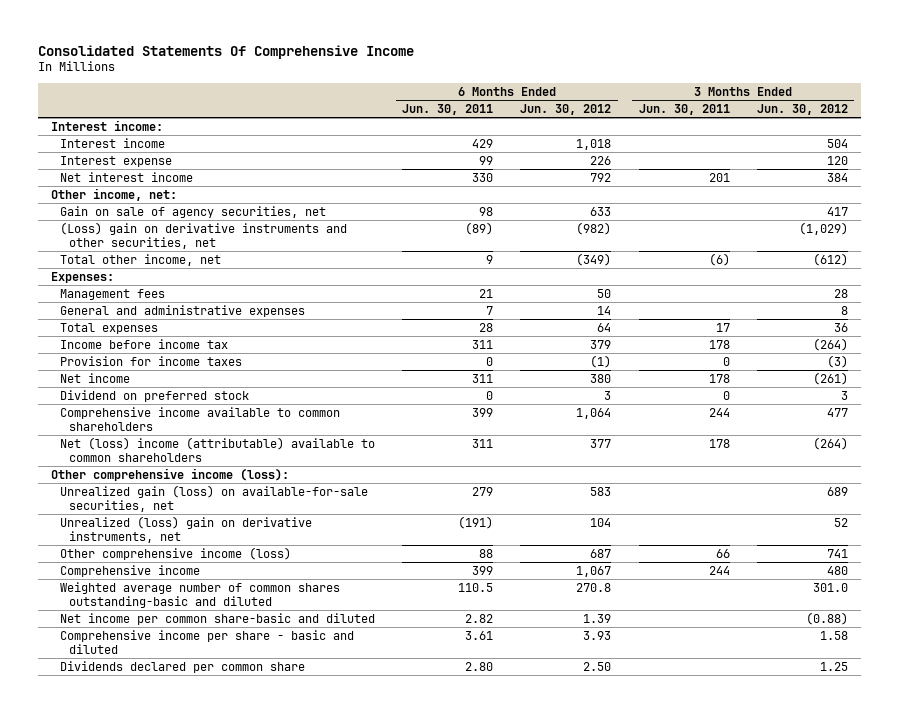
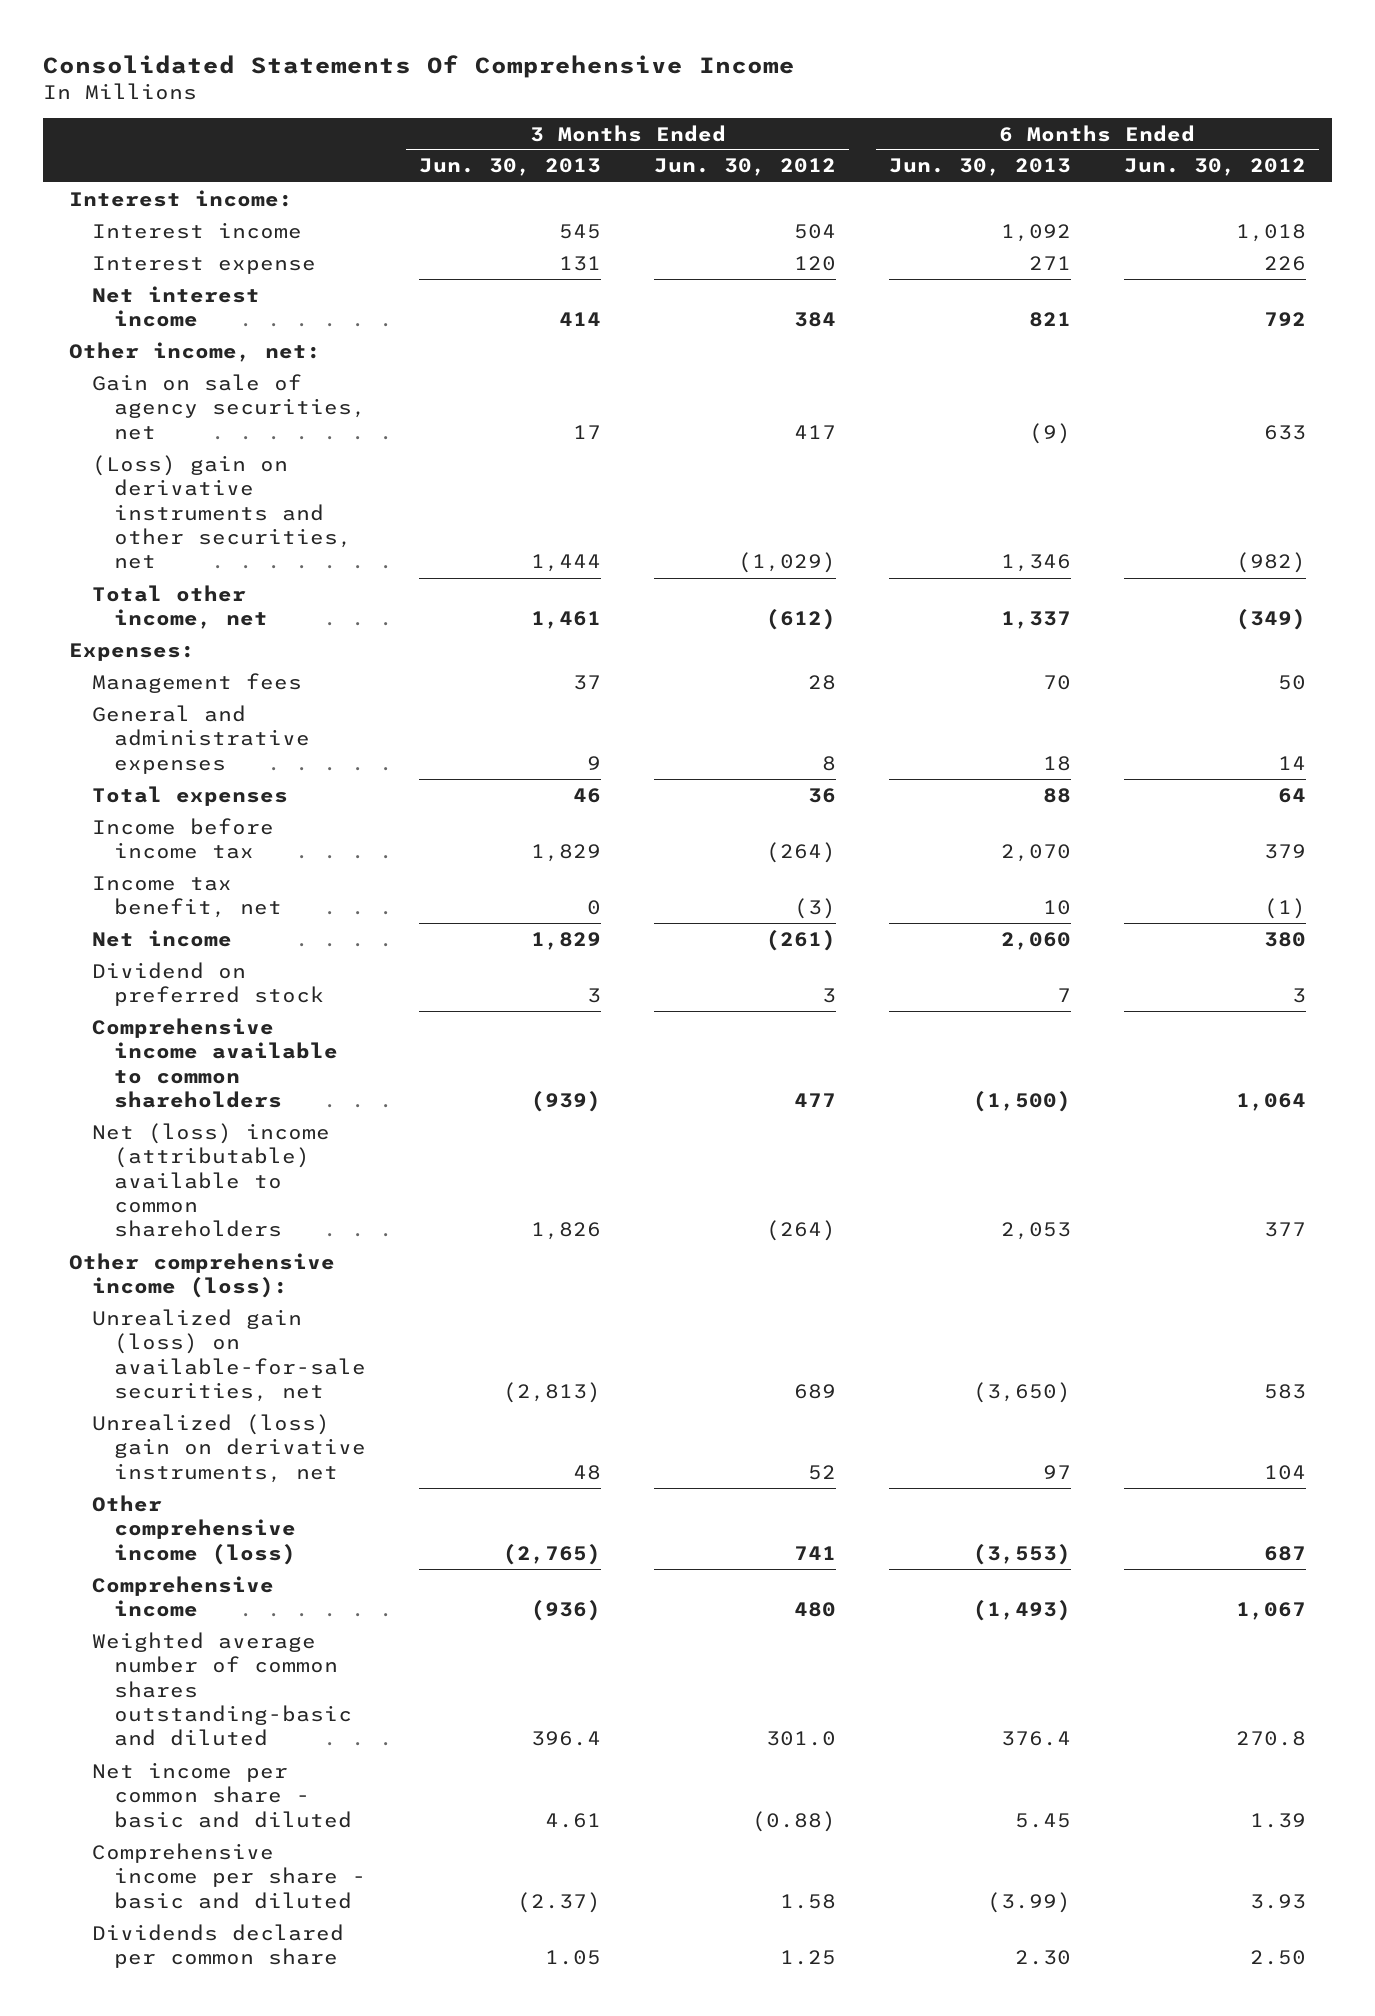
[402,103,494,115] Jun. 30, 2011 -> none
[638,103,730,115] Jun. 30, 2011 -> none
none -> [419,158,602,177] Jun. 30, 2013
none -> [888,158,1071,177] Jun. 30, 2013
[60,355,243,366] Provision for income taxes -> [91,875,283,919] Income tax benefit, net
[60,612,376,625] Net income per common share-basic and diluted -> [91,1761,353,1828] Net income per common share - basic and diluted

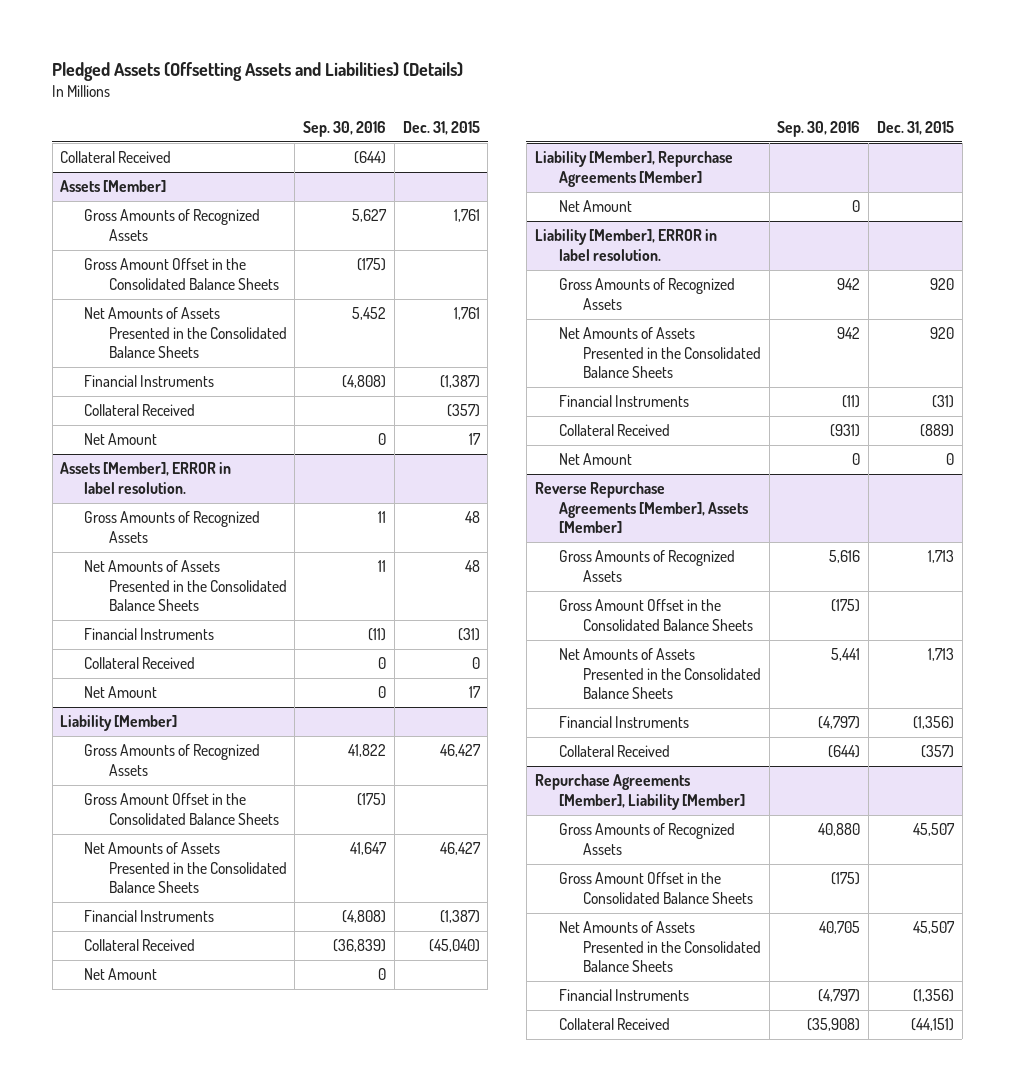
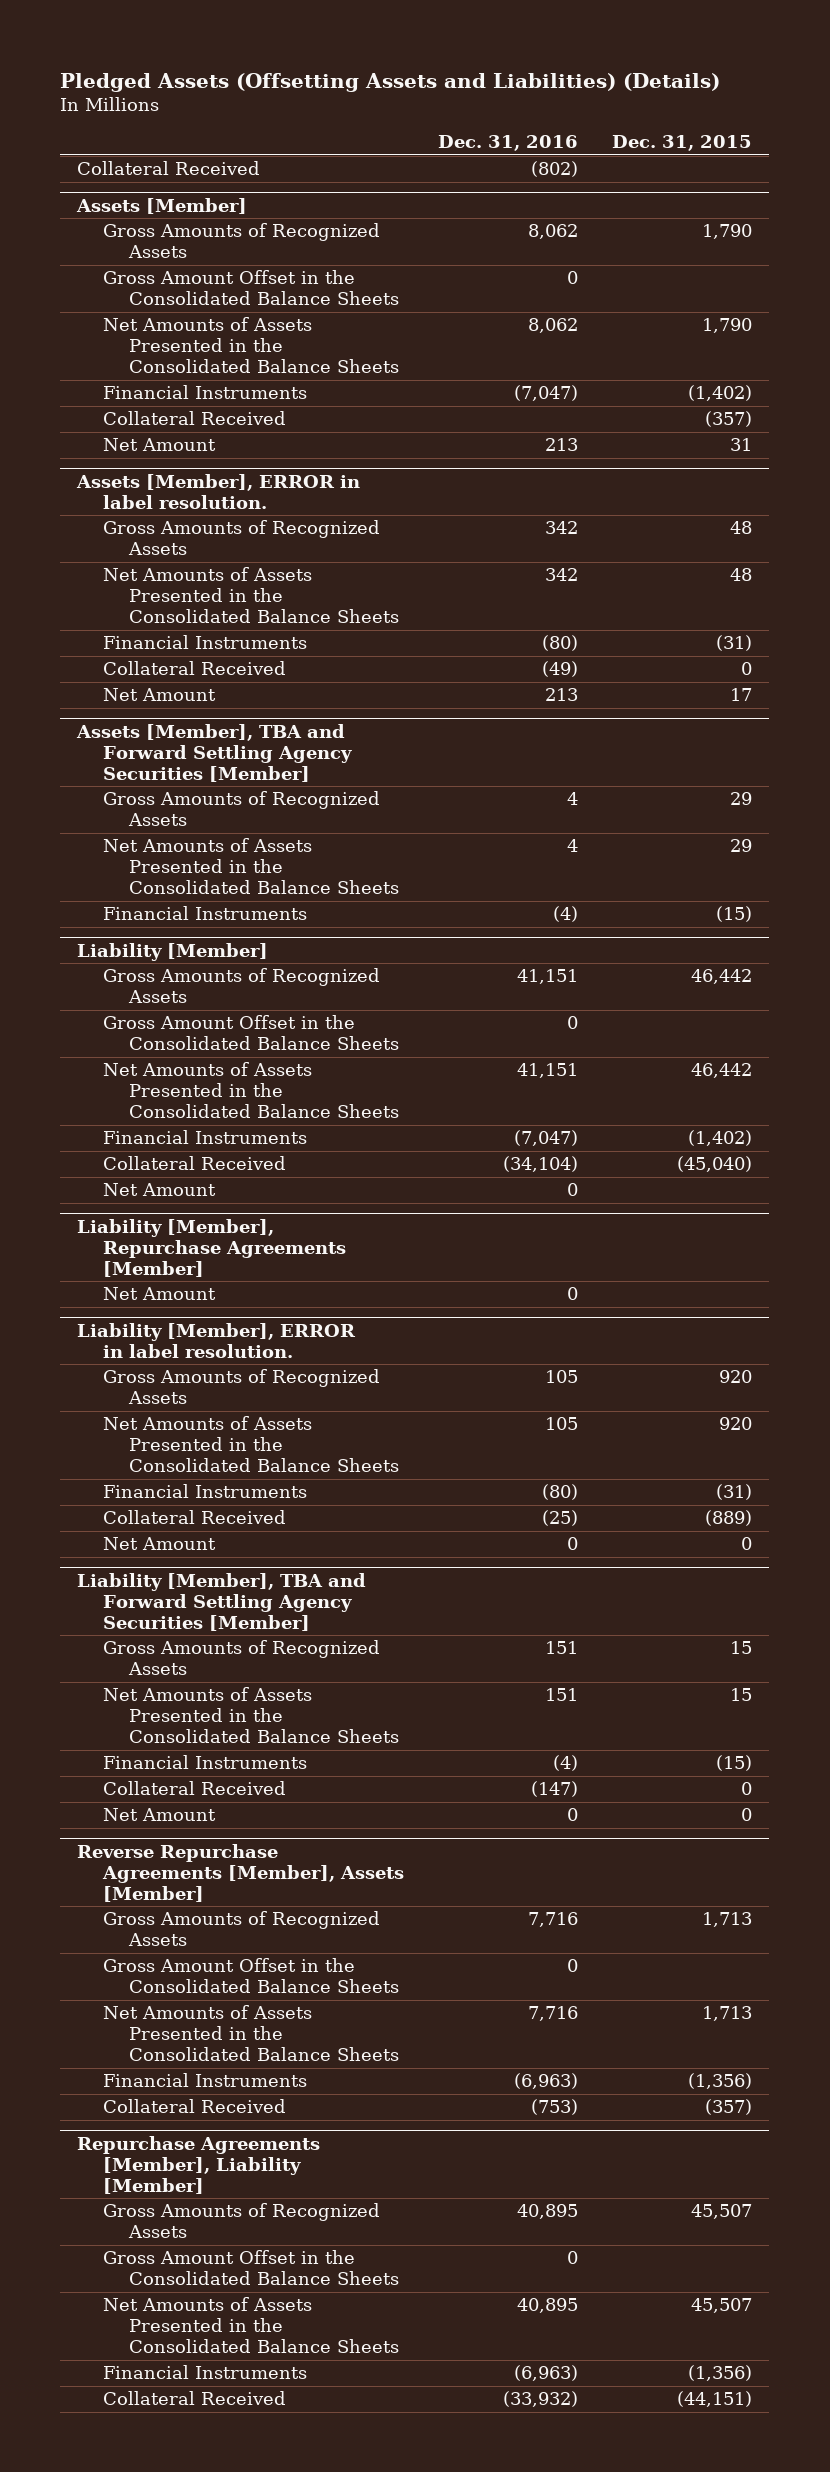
[303,120,387,137] Sep. 30, 2016 -> none
none -> [438,135,579,152] Dec. 31, 2016
[453,209,480,223] 1,761 -> [702,224,753,240] 1,790
[453,307,480,321] 1,761 -> [702,318,753,334] 1,790
[439,375,480,389] (1,387) -> [688,385,753,402] (1,402)
[468,433,481,446] 17 -> [730,438,753,452] 31
none -> [76,723,352,782] Assets [Member], TBA and Forward Settling Agency Securities [Member]
none -> [102,791,380,827] Gross Amounts of Recognized Assets
none -> [102,838,399,895] Net Amounts of Assets Presented in the Consolidated Balance Sheets
none -> [102,906,307,921] Financial Instruments
[439,744,481,758] 46,427 -> [691,969,753,985] 46,442
[439,842,481,856] 46,427 -> [691,1063,753,1079] 46,442
[439,910,480,924] (1,387) -> [688,1130,753,1147] (1,402)
none -> [77,1572,367,1631] Liability [Member], TBA and Forward Settling Agency Securities [Member]
none -> [102,1640,380,1676] Gross Amounts of Recognized Assets
none -> [102,1687,399,1744] Net Amounts of Assets Presented in the Consolidated Balance Sheets
none -> [102,1755,307,1770] Financial Instruments
none -> [102,1781,286,1796] Collateral Received
none -> [102,1808,216,1822] Net Amount

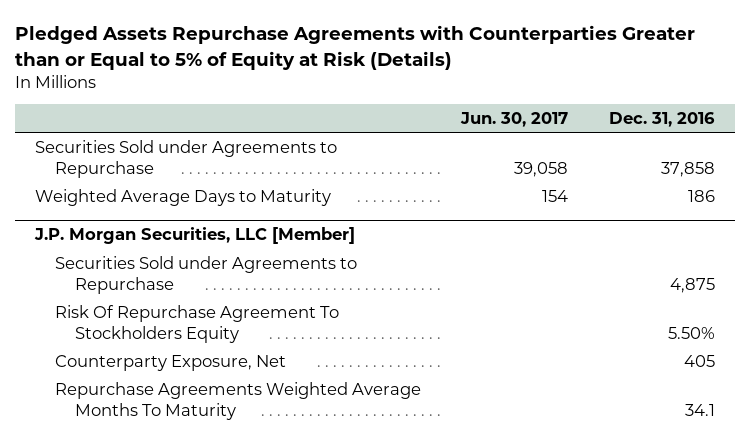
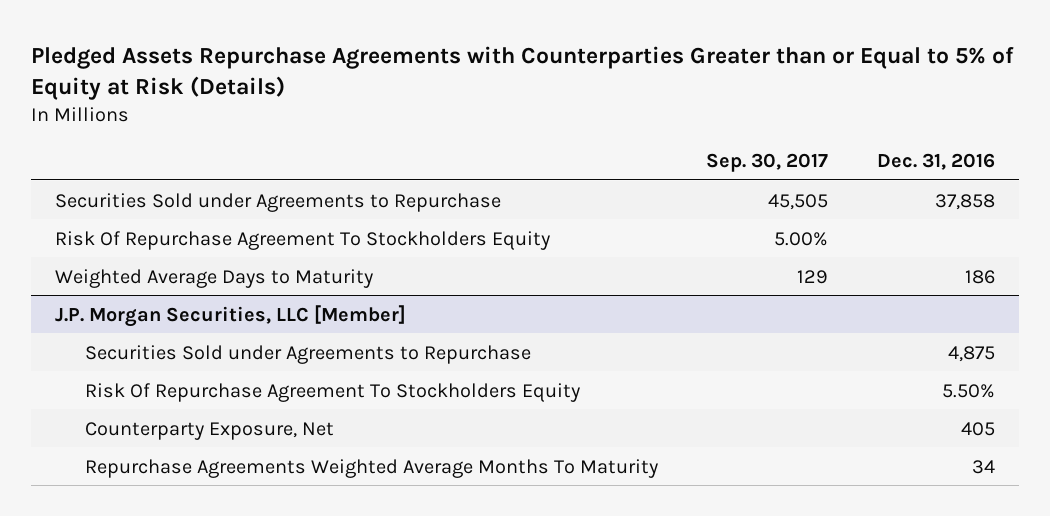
[460,111,569,127] Jun. 30, 2017 -> none
none -> [706,152,829,172] Sep. 30, 2017
none -> [55,230,551,250] Risk Of Repurchase Agreement To Stockholders Equity
[684,403,715,416] 34.1 -> [971,459,995,474] 34

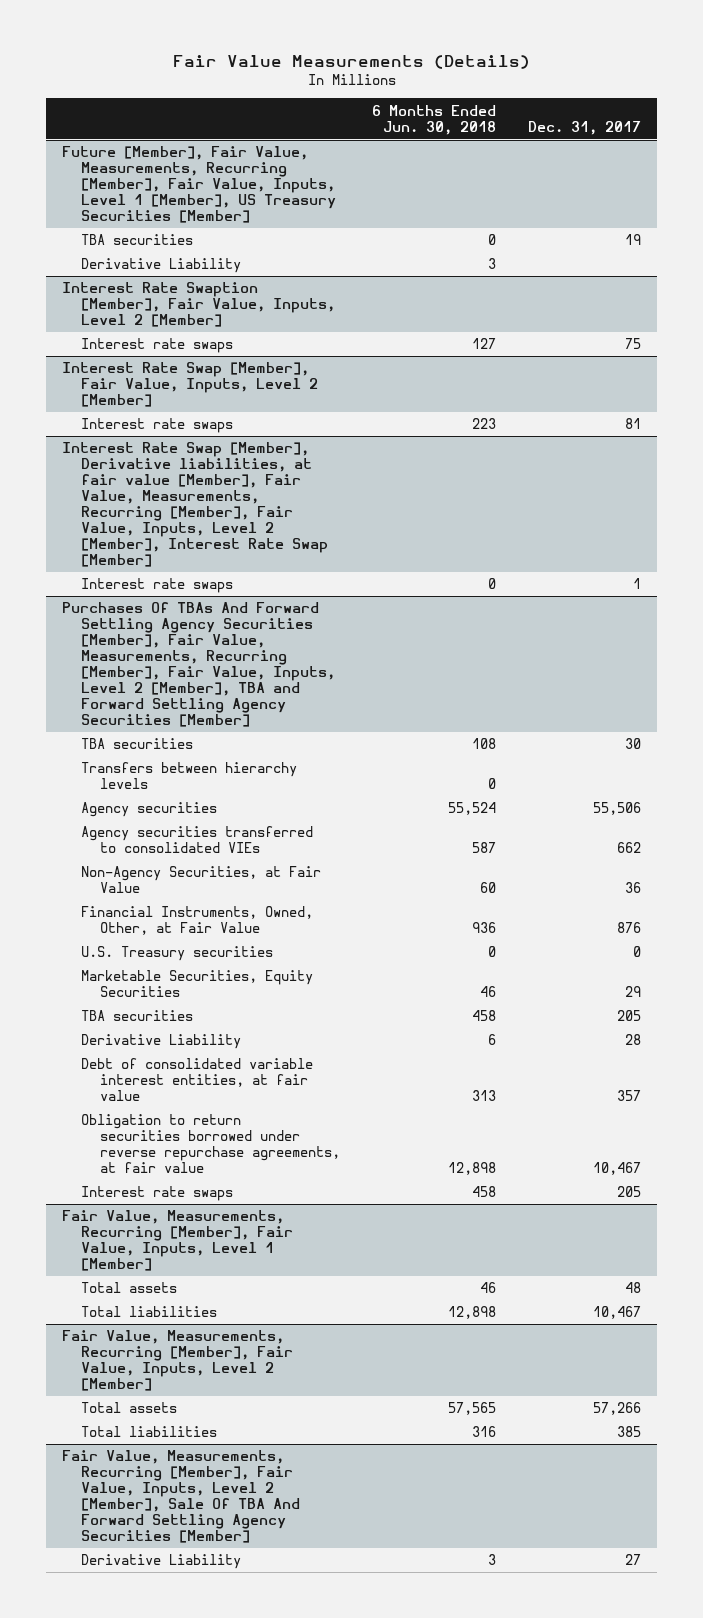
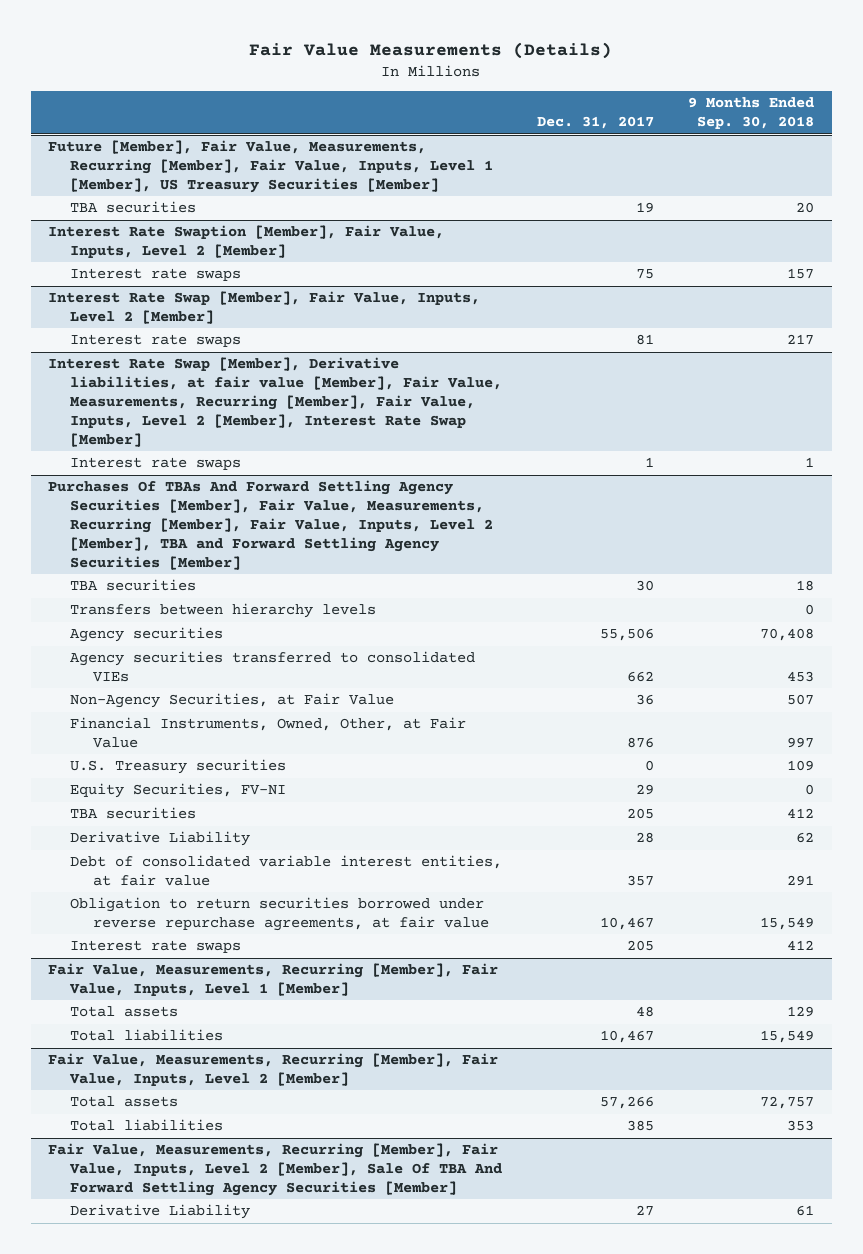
[372,104,497,135] 6 Months Ended Jun. 30, 2018 -> none
none -> [688,97,815,130] 9 Months Ended Sep. 30, 2018
[81,258,242,274] Derivative Liability -> none
[81,970,314,998] Marketable Securities, Equity Securities -> none
none -> [70,783,287,799] Equity Securities, FV-NI

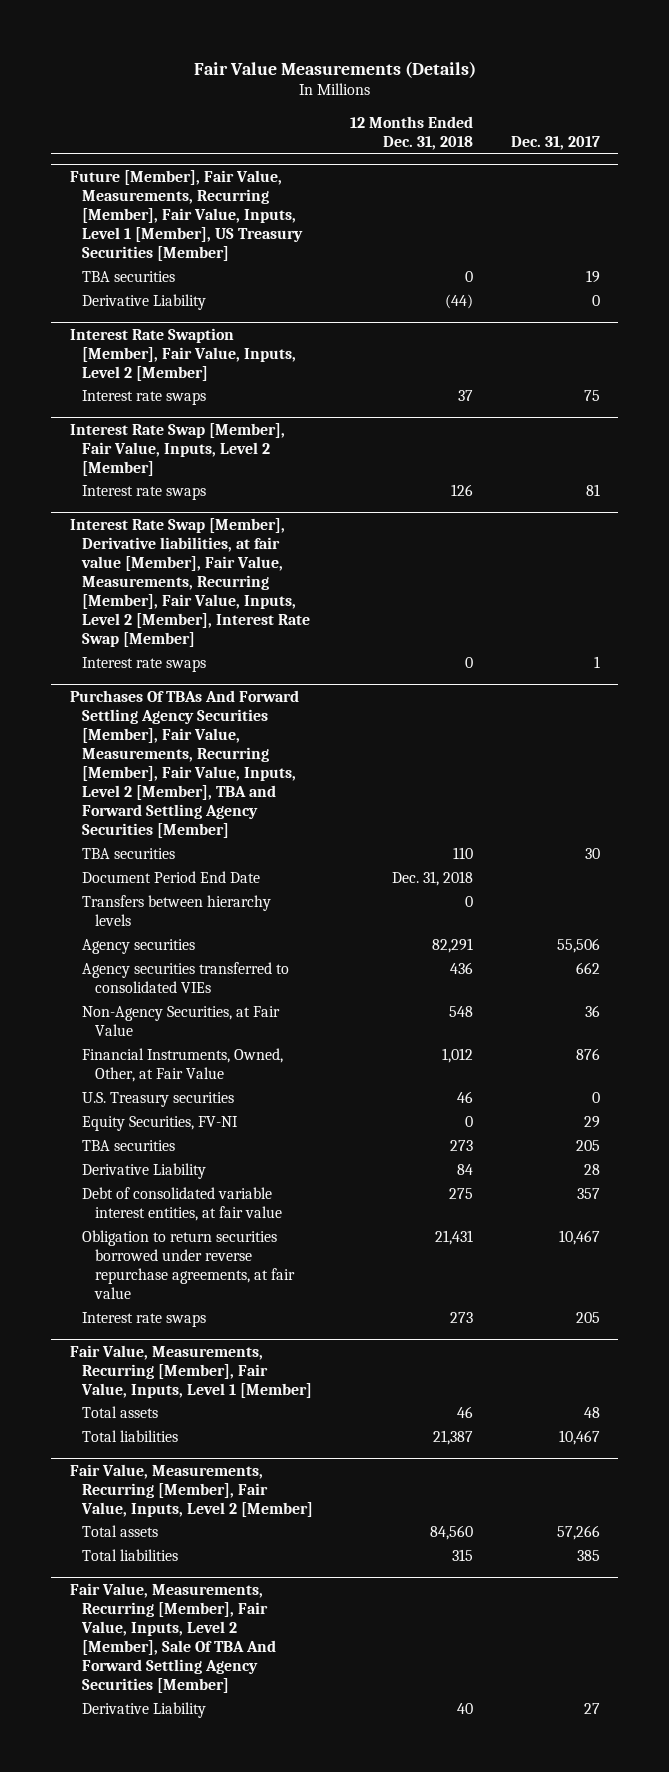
[688,97,815,130] 9 Months Ended Sep. 30, 2018 -> none
none -> [350,115,474,150] 12 Months Ended Dec. 31, 2018
none -> [82,294,207,311] Derivative Liability
none -> [82,871,261,884] Document Period End Date

